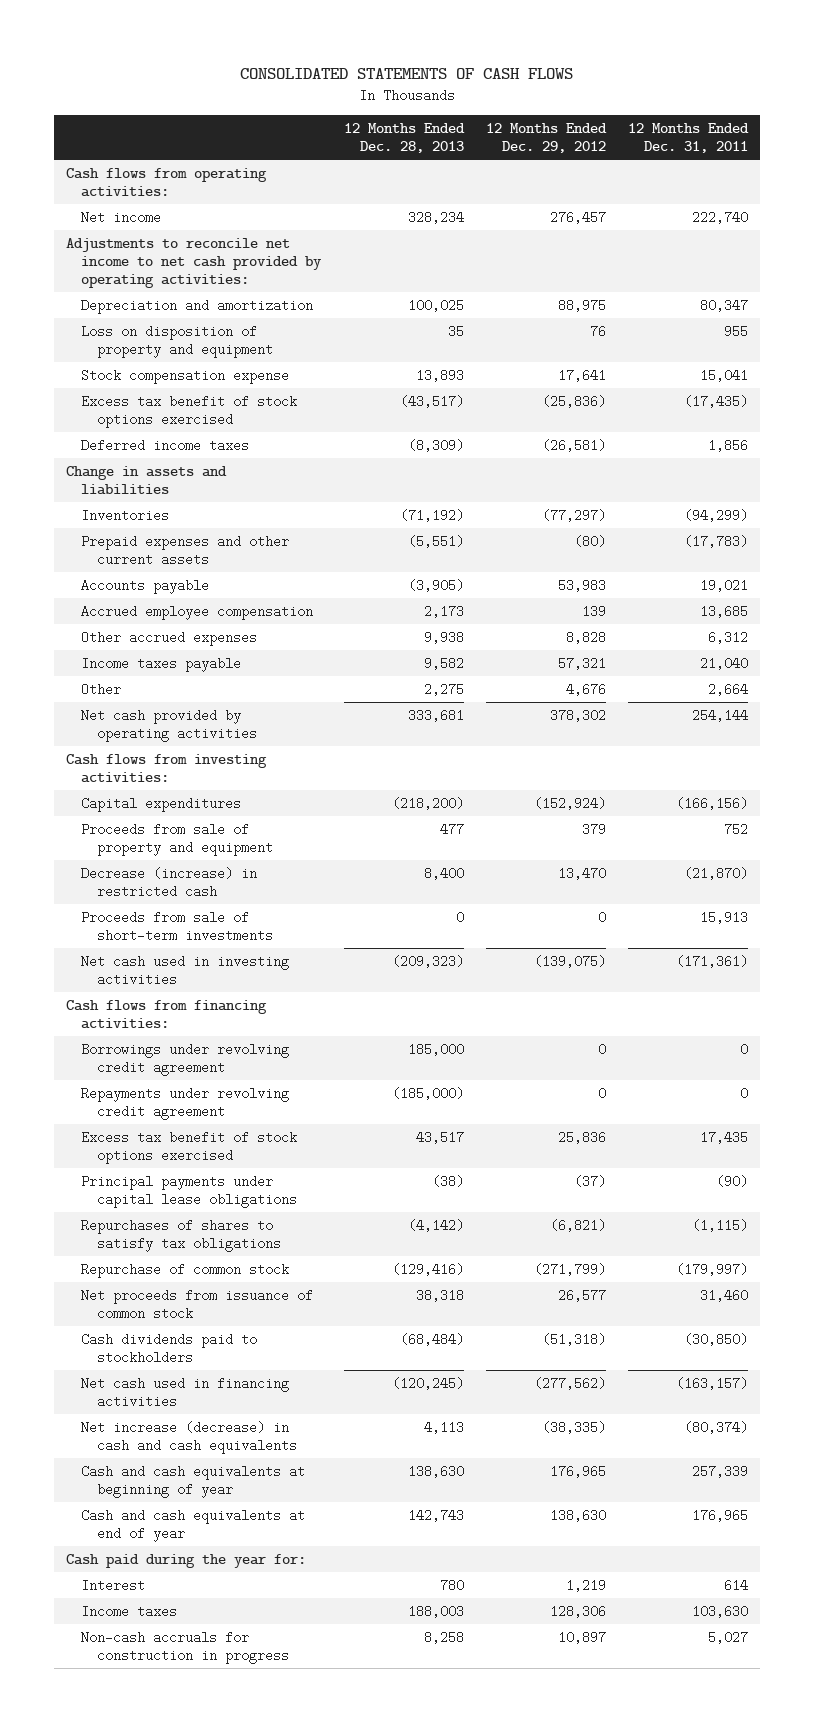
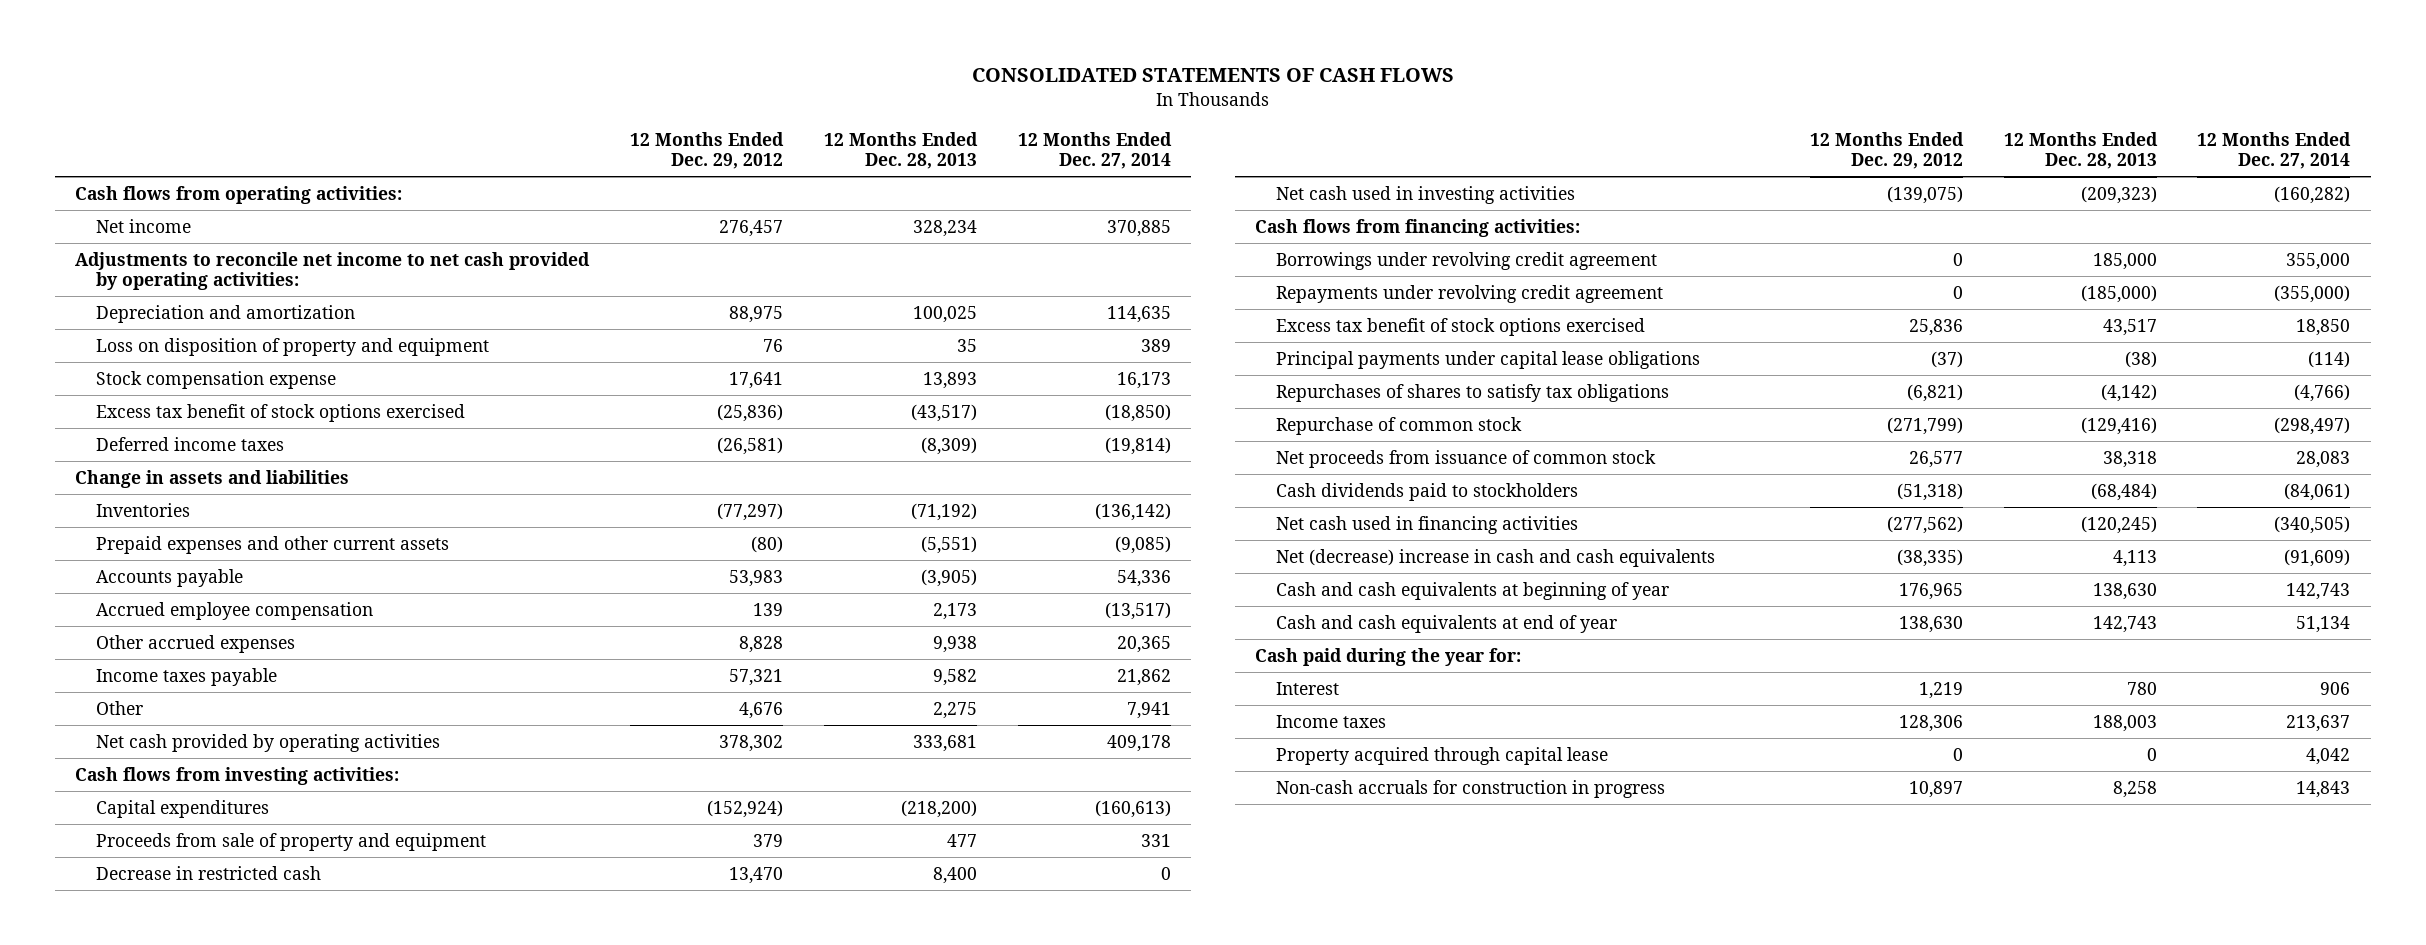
[628,122,750,154] 12 Months Ended Dec. 31, 2011 -> none
none -> [1017,131,1172,170] 12 Months Ended Dec. 27, 2014
[81,910,274,942] Proceeds from sale of short-term investments -> none
[81,866,258,898] Decrease (increase) in restricted cash -> [96,865,322,880] Decrease in restricted cash
[81,1420,298,1454] Net increase (decrease) in cash and cash equivalents -> [1275,548,1715,567] Net (decrease) increase in cash and cash equivalents
none -> [1275,746,1608,765] Property acquired through capital lease

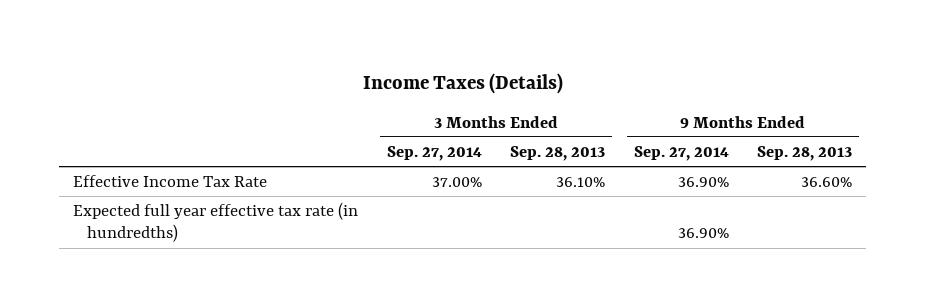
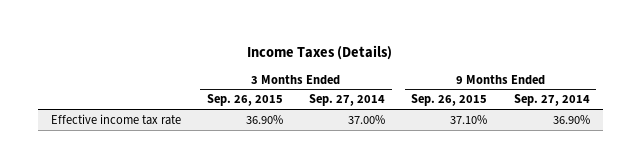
[510,146,606,162] Sep. 28, 2013 -> none
[757,146,853,162] Sep. 28, 2013 -> none
none -> [206,94,283,107] Sep. 26, 2015
none -> [411,94,488,107] Sep. 26, 2015
[73,202,359,243] Expected full year effective tax rate (in hundredths) -> none
[73,175,268,188] Effective Income Tax Rate -> [50,114,181,126] Effective income tax rate

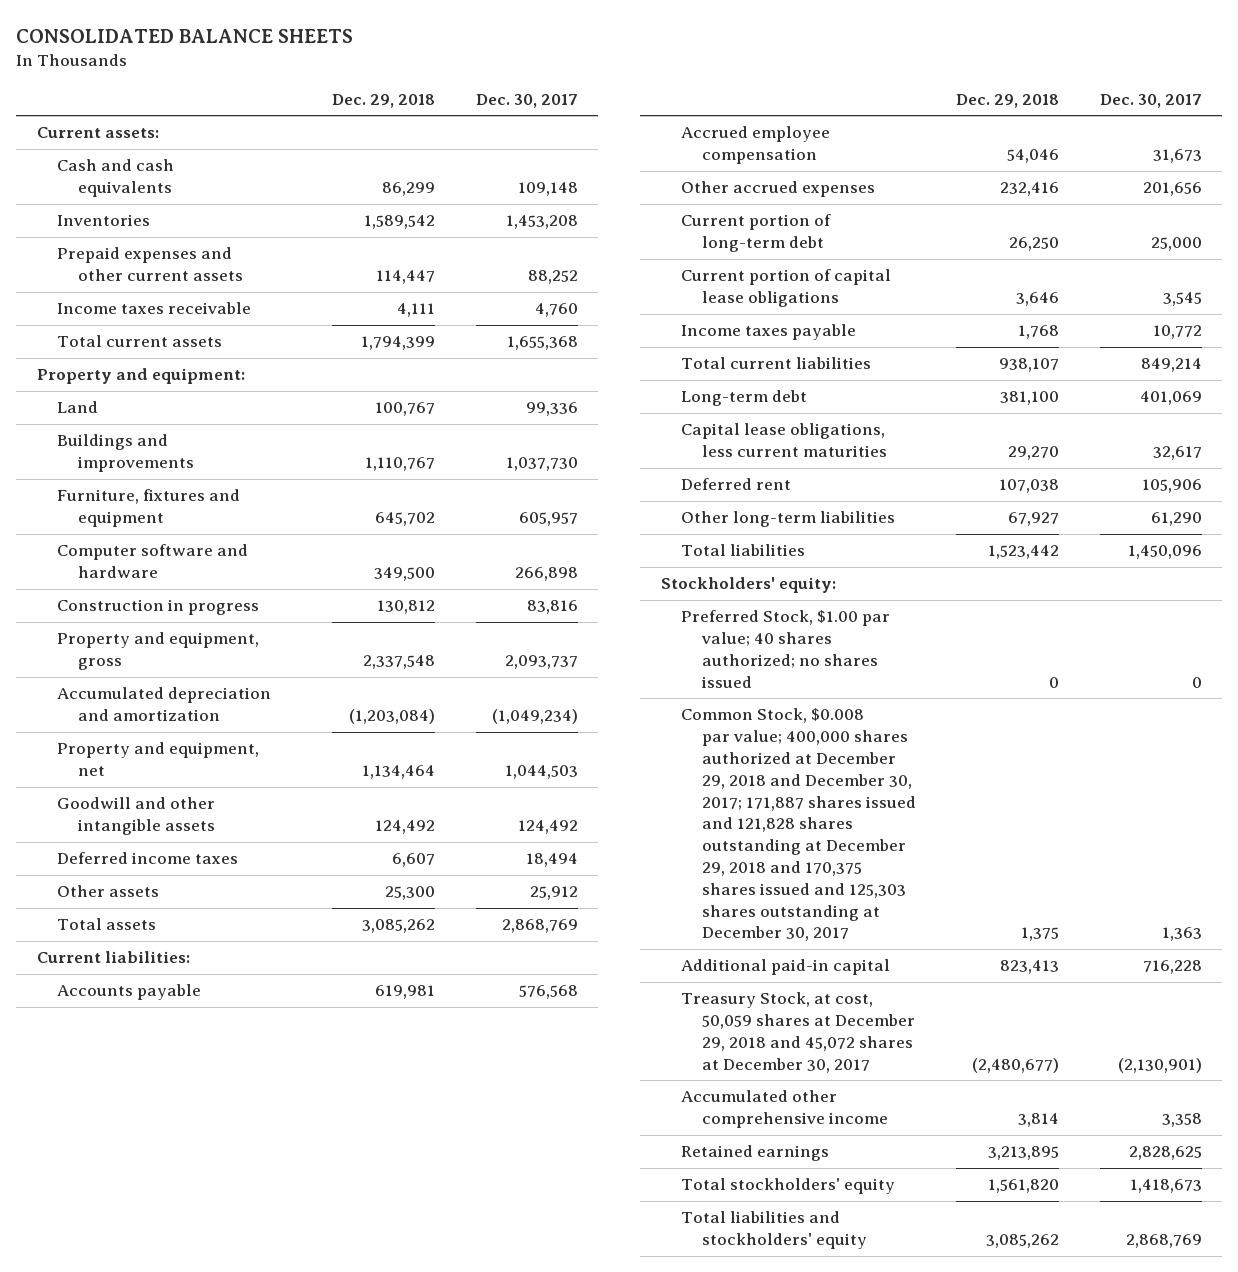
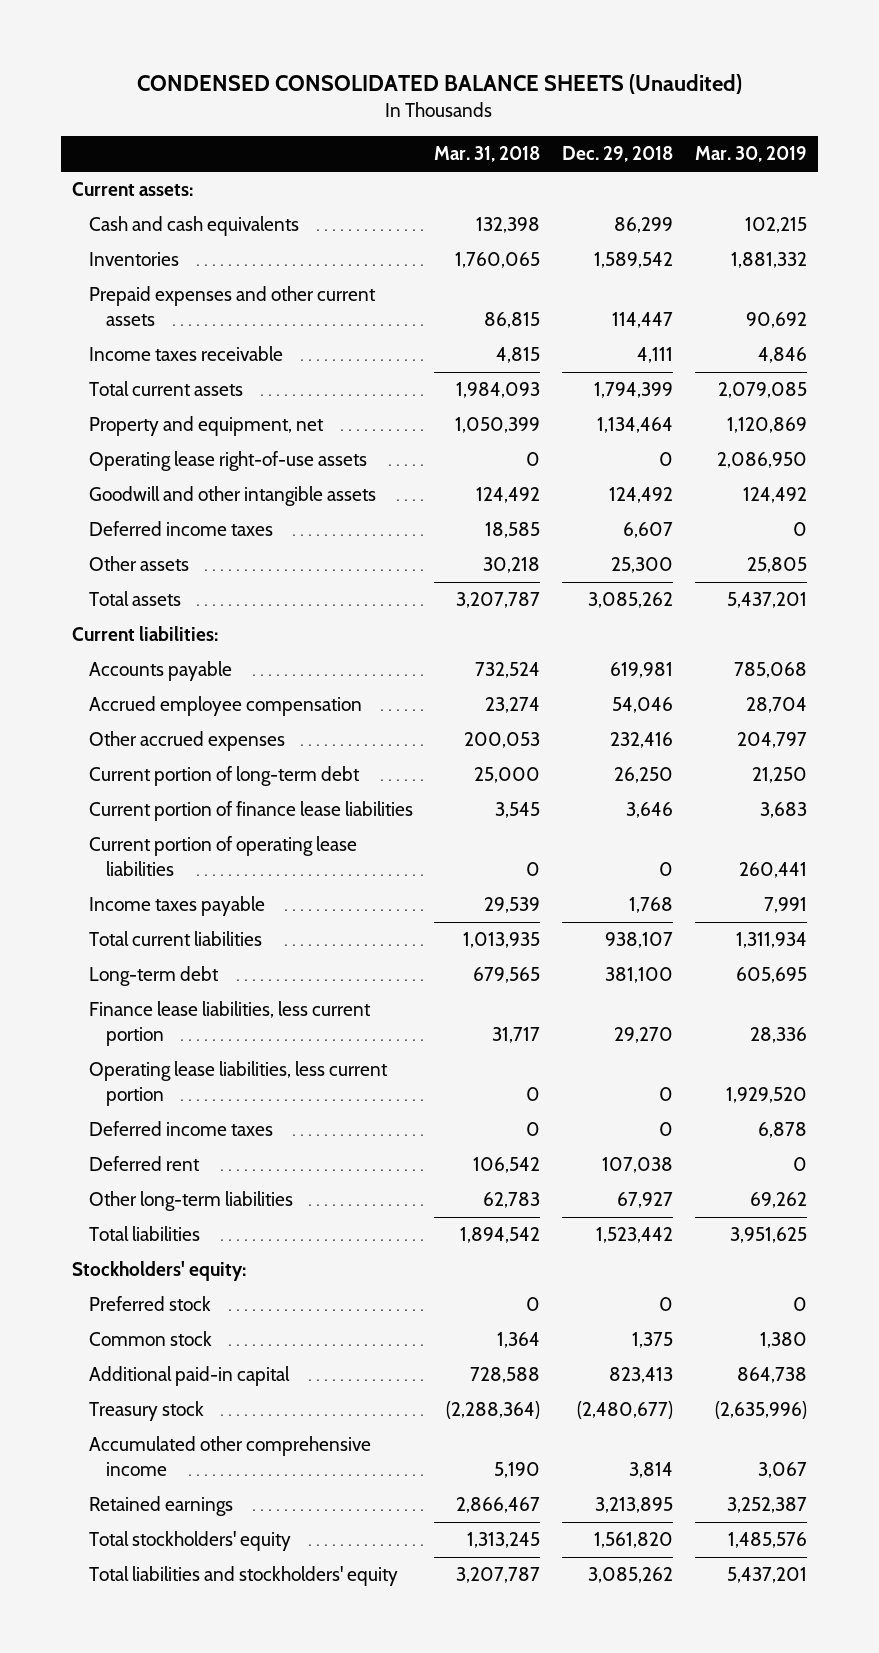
[16,28,354,43] CONSOLIDATED BALANCE SHEETS -> [137,73,743,94] CONDENSED CONSOLIDATED BALANCE SHEETS (Unaudited)
[475,94,578,109] Dec. 30, 2017 -> none
none -> [434,146,541,163] Mar. 31, 2018
none -> [694,146,807,163] Mar. 30, 2019
[36,368,245,385] Property and equipment: -> none
[57,401,99,414] Land -> none
[57,434,194,473] Buildings and improvements -> none
[57,489,241,528] Furniture, fixtures and equipment -> none
[57,544,249,579] Computer software and hardware -> none
[57,599,260,616] Construction in progress -> none
[57,632,260,671] Property and equipment, gross -> none
[57,687,272,722] Accumulated depreciation and amortization -> none
none -> [88,451,367,472] Operating lease right-of-use assets
[681,269,892,308] Current portion of capital lease obligations -> [88,801,413,822] Current portion of finance lease liabilities
none -> [88,836,357,877] Current portion of operating lease liabilities
[681,423,887,458] Capital lease obligations, less current maturities -> [88,1001,371,1047] Finance lease liabilities, less current portion
none -> [88,1061,388,1107] Operating lease liabilities, less current portion
none -> [88,1121,273,1137] Deferred income taxes
[681,610,891,688] Preferred Stock, $1.00 par value; 40 shares authorized; no shares issued -> [88,1296,211,1312] Preferred stock
[681,708,916,942] Common Stock, $0.008 par value; 400,000 shares authorized at December 29, 2018 and December 30, 2017; 171,887 shares issued and 121,828 shares outstanding at December 29, 2018 and 170,375 shares issued and 125,303 shares outstanding at December 30, 2017 -> [88,1331,212,1347] Common stock
[681,992,915,1073] Treasury Stock, at cost, 50,059 shares at December 29, 2018 and 45,072 shares at December 30, 2017 -> [88,1401,204,1422] Treasury stock

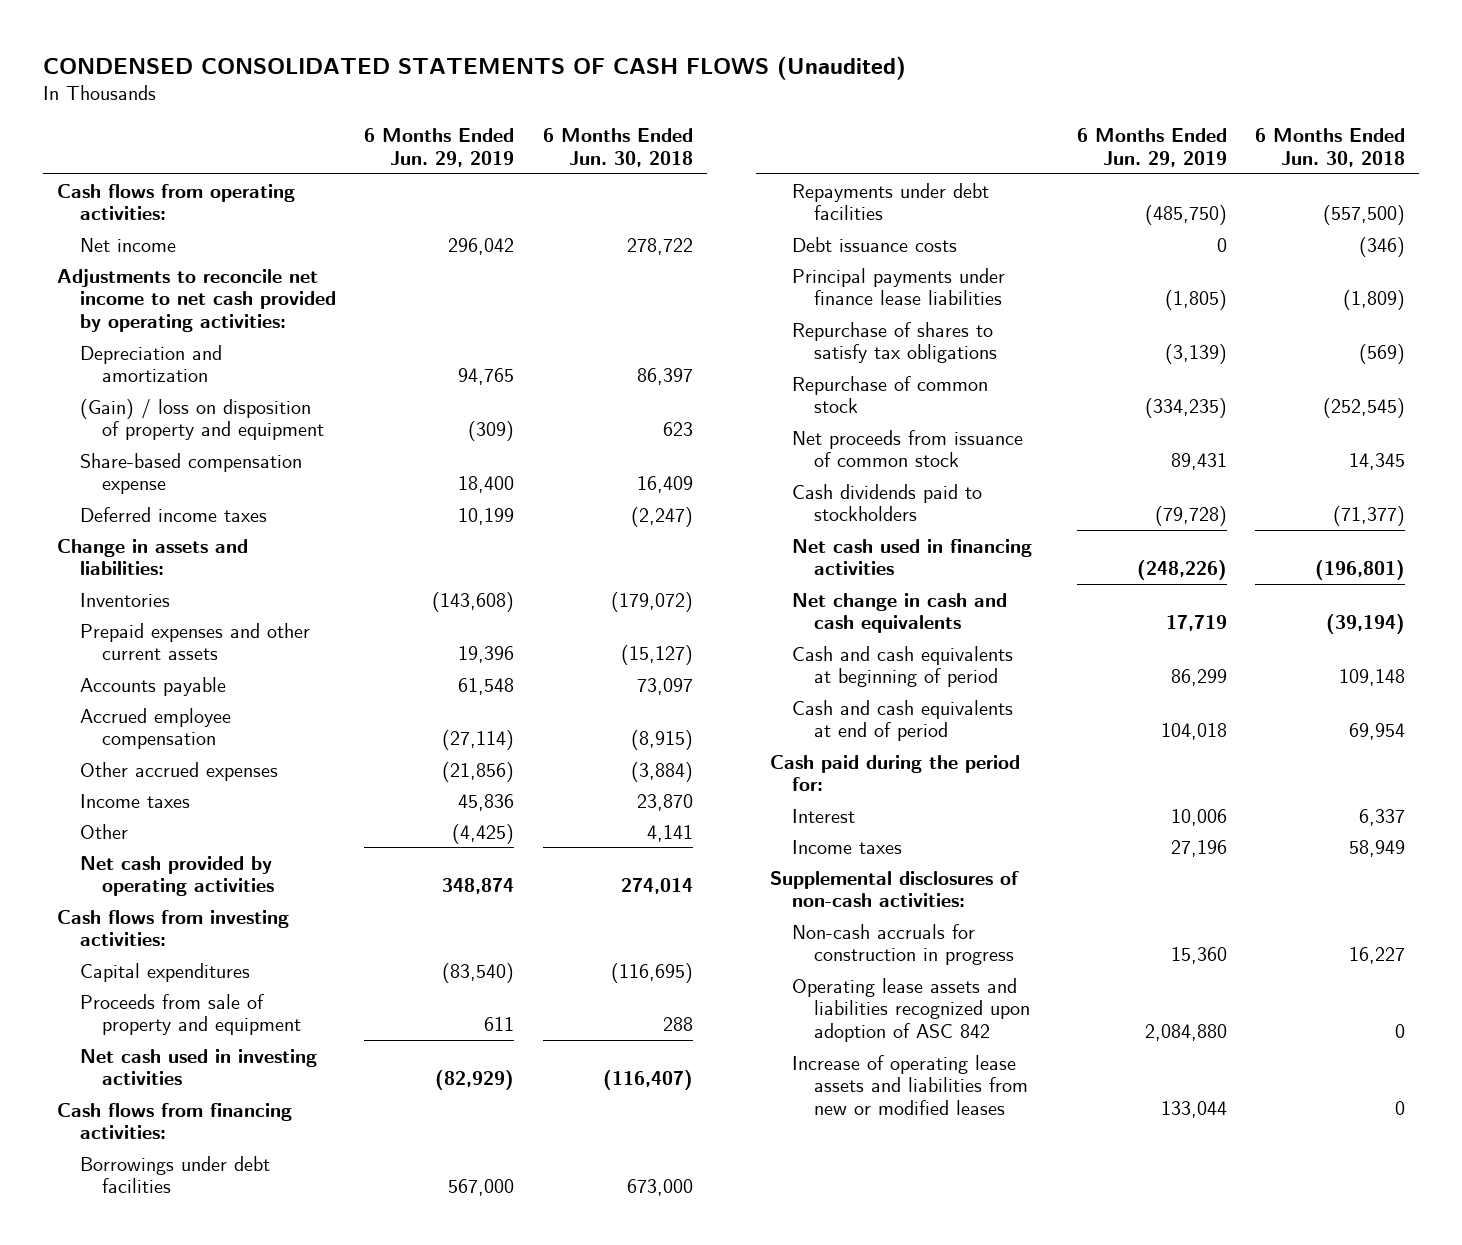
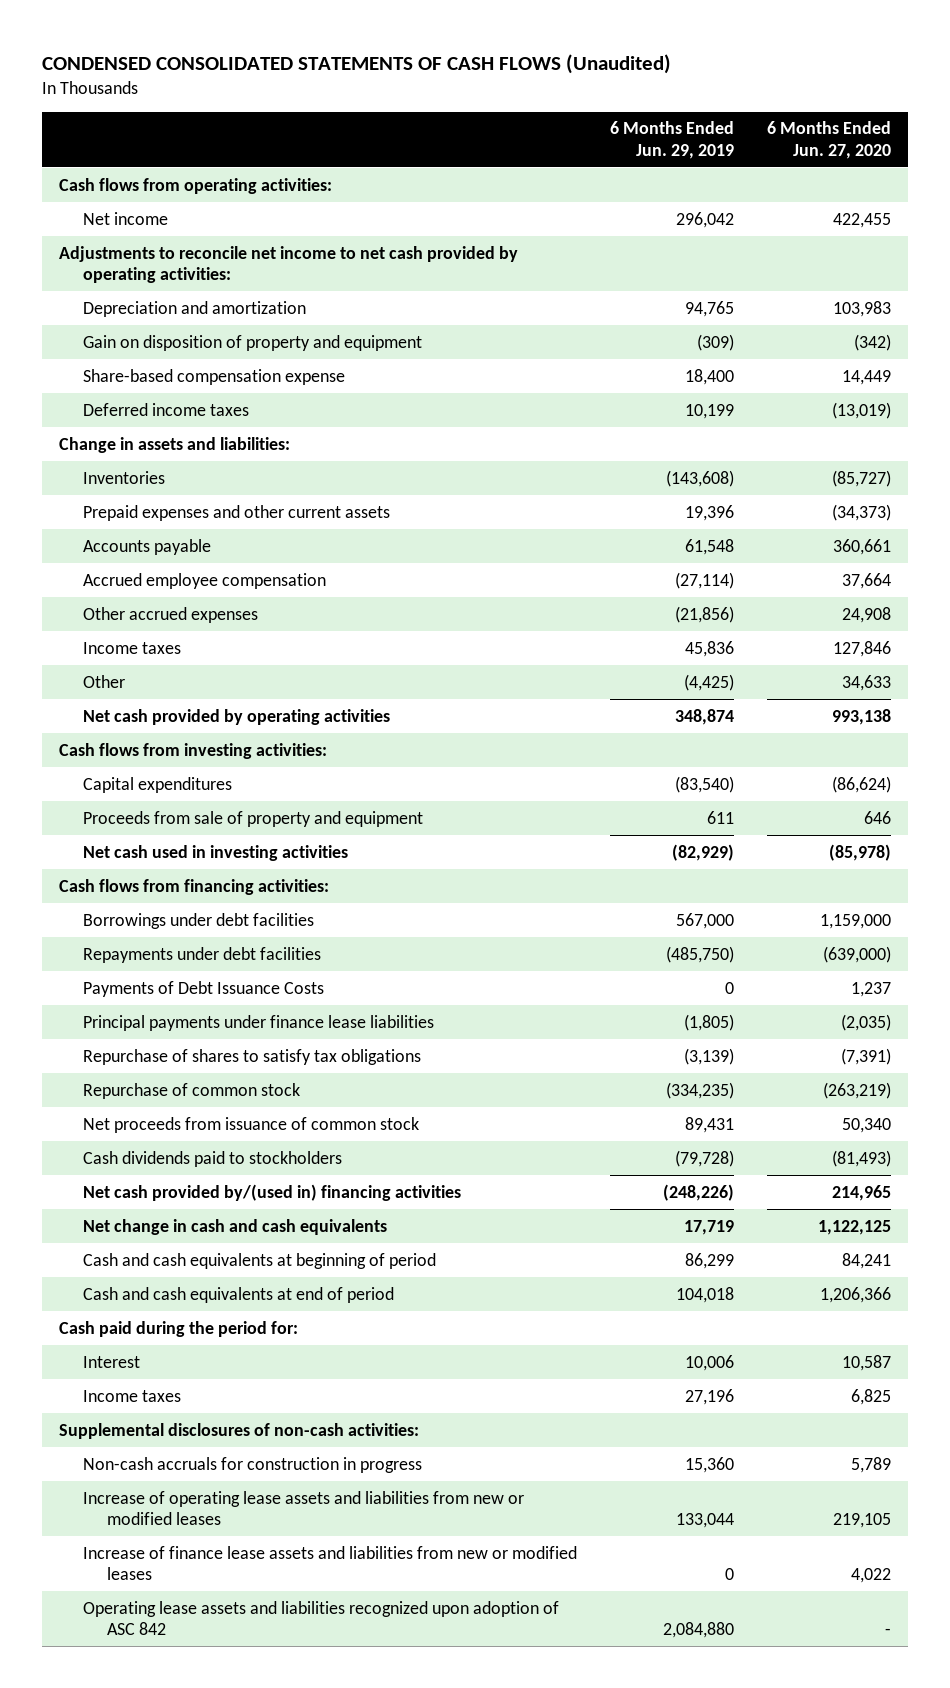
[542,128,693,167] 6 Months Ended Jun. 30, 2018 -> none
none -> [767,121,892,159] 6 Months Ended Jun. 27, 2020
[79,398,324,441] (Gain) / loss on disposition of property and equipment -> [82,334,422,351] Gain on disposition of property and equipment
[792,236,958,252] Debt issuance costs -> [82,980,324,997] Payments of Debt Issuance Costs
[792,538,1033,576] Net cash used in financing activities -> [82,1183,461,1201] Net cash provided by/(used in) financing activities
none -> [82,1545,577,1580] Increase of finance lease assets and liabilities from new or modified leases
[792,977,1031,1043] Operating lease assets and liabilities recognized upon adoption of ASC 842 -> [82,1600,559,1635] Operating lease assets and liabilities recognized upon adoption of ASC 842

